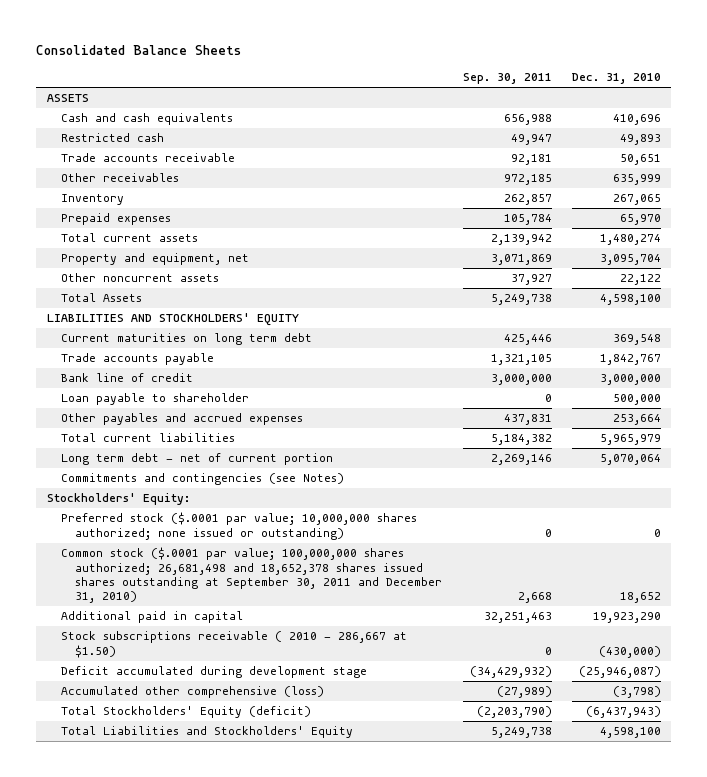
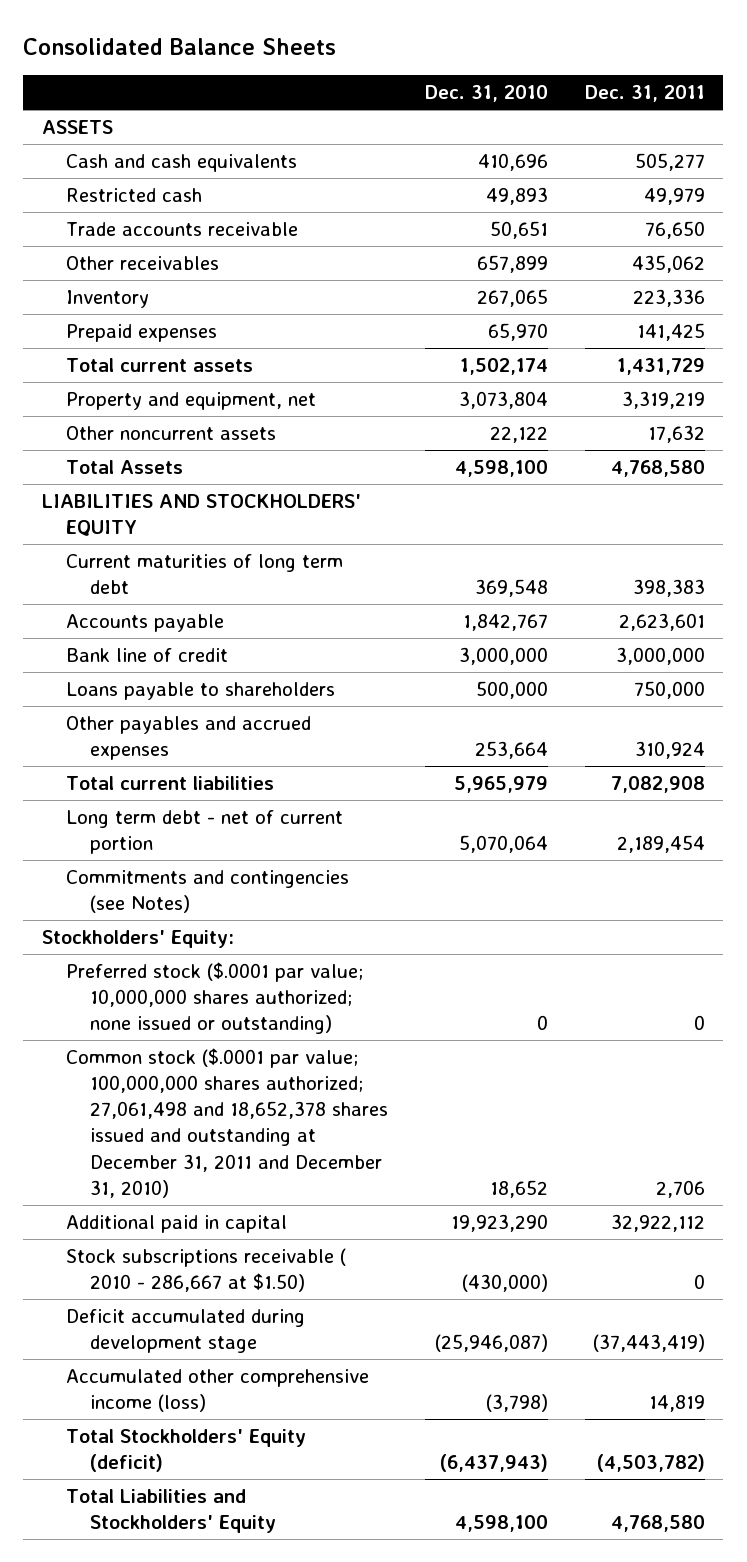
[462,73,552,85] Sep. 30, 2011 -> none
none -> [584,85,705,103] Dec. 31, 2011
[612,174,661,186] 635,999 -> [476,254,548,273] 657,899
[599,234,661,246] 1,480,274 -> [459,357,548,375] 1,502,174
[599,254,661,266] 3,095,704 -> [458,390,548,409] 3,073,804
[60,333,312,346] Current maturities on long term debt -> [65,553,343,595] Current maturities of long term debt
[60,353,214,366] Trade accounts payable -> [65,613,224,632] Accounts payable
[60,393,249,406] Loan payable to shareholder -> [65,681,335,700] Loans payable to shareholders
[60,547,443,604] Common stock ($.0001 par value; 100,000,000 shares authorized; 26,681,498 and 18,652,378 shares issued shares outstanding at September 30, 2011 and December 31, 2010) -> [65,1047,388,1198] Common stock ($.0001 par value; 100,000,000 shares authorized; 27,061,498 and 18,652,378 shares issued and outstanding at December 31, 2011 and December 31, 2010)
[60,686,324,699] Accumulated other comprehensive (loss) -> [65,1368,369,1413] Accumulated other comprehensive income (loss)

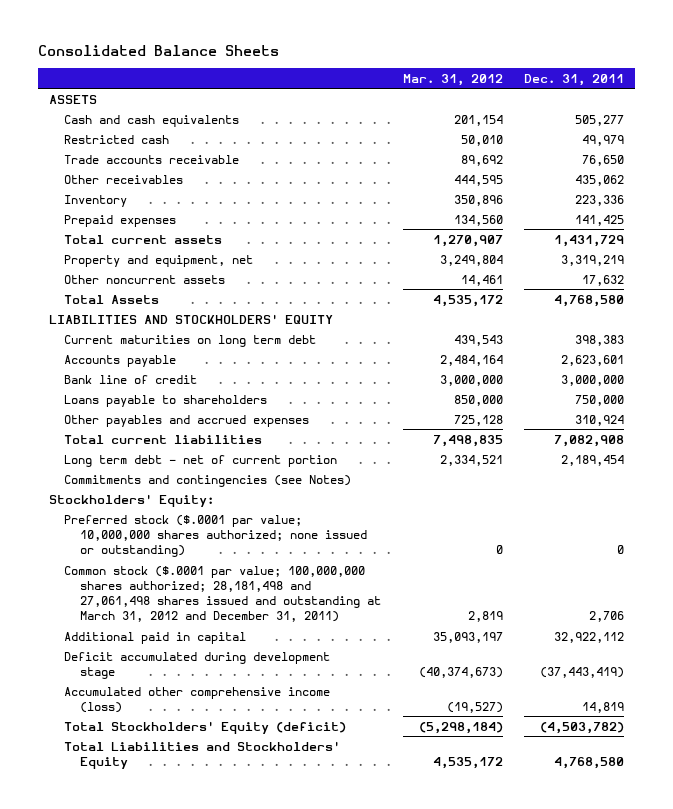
[424,85,548,103] Dec. 31, 2010 -> none
none -> [402,73,503,86] Mar. 31, 2012
[65,553,343,595] Current maturities of long term debt -> [64,334,317,347] Current maturities on long term debt
[65,1047,388,1198] Common stock ($.0001 par value; 100,000,000 shares authorized; 27,061,498 and 18,652,378 shares issued and outstanding at December 31, 2011 and December 31, 2010) -> [64,565,382,623] Common stock ($.0001 par value; 100,000,000 shares authorized; 28,181,498 and 27,061,498 shares issued and outstanding at March 31, 2012 and December 31, 2011)
[65,1247,346,1293] Stock subscriptions receivable ( 2010 - 286,667 at $1.50) -> none

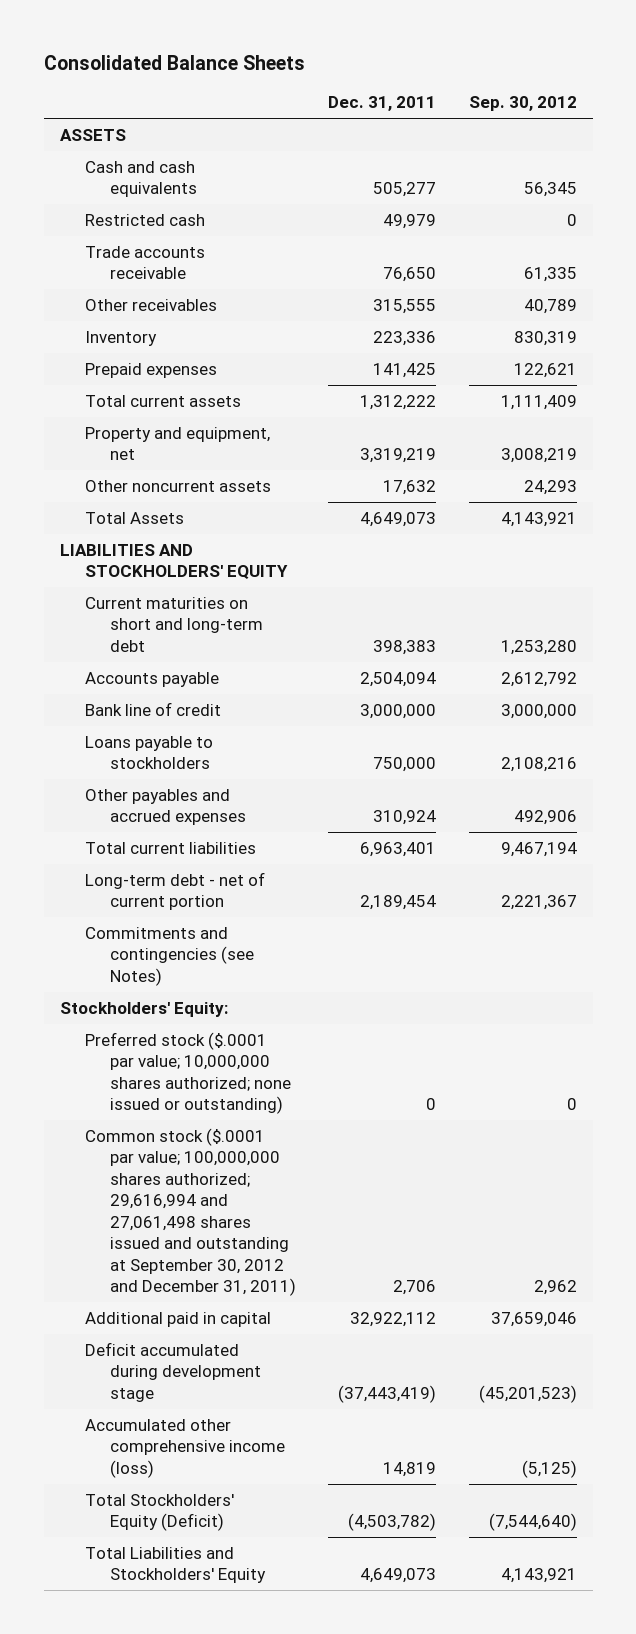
[402,73,503,86] Mar. 31, 2012 -> none
none -> [468,96,577,112] Sep. 30, 2012
[575,174,625,186] 435,062 -> [373,298,437,314] 315,555
[554,234,625,247] 1,431,729 -> [360,394,437,410] 1,312,222
[554,294,625,307] 4,768,580 -> [360,511,437,527] 4,649,073
[64,334,317,347] Current maturities on long term debt -> [84,596,264,652] Current maturities on short and long-term debt
[561,354,625,366] 2,623,601 -> [360,671,437,687] 2,504,094
[64,394,268,407] Loans payable to shareholders -> [84,735,213,770] Loans payable to stockholders
[554,434,625,447] 7,082,908 -> [360,841,437,857] 6,963,401
[64,454,338,467] Long term debt - net of current portion -> [84,871,265,911] Long-term debt - net of current portion
[64,565,382,623] Common stock ($.0001 par value; 100,000,000 shares authorized; 28,181,498 and 27,061,498 shares issued and outstanding at March 31, 2012 and December 31, 2011) -> [84,1127,297,1297] Common stock ($.0001 par value; 100,000,000 shares authorized; 29,616,994 and 27,061,498 shares issued and outstanding at September 30, 2012 and December 31, 2011)
[64,720,347,734] Total Stockholders' Equity (deficit) -> [84,1493,234,1532] Total Stockholders' Equity (Deficit)
[554,756,625,769] 4,768,580 -> [360,1568,437,1584] 4,649,073

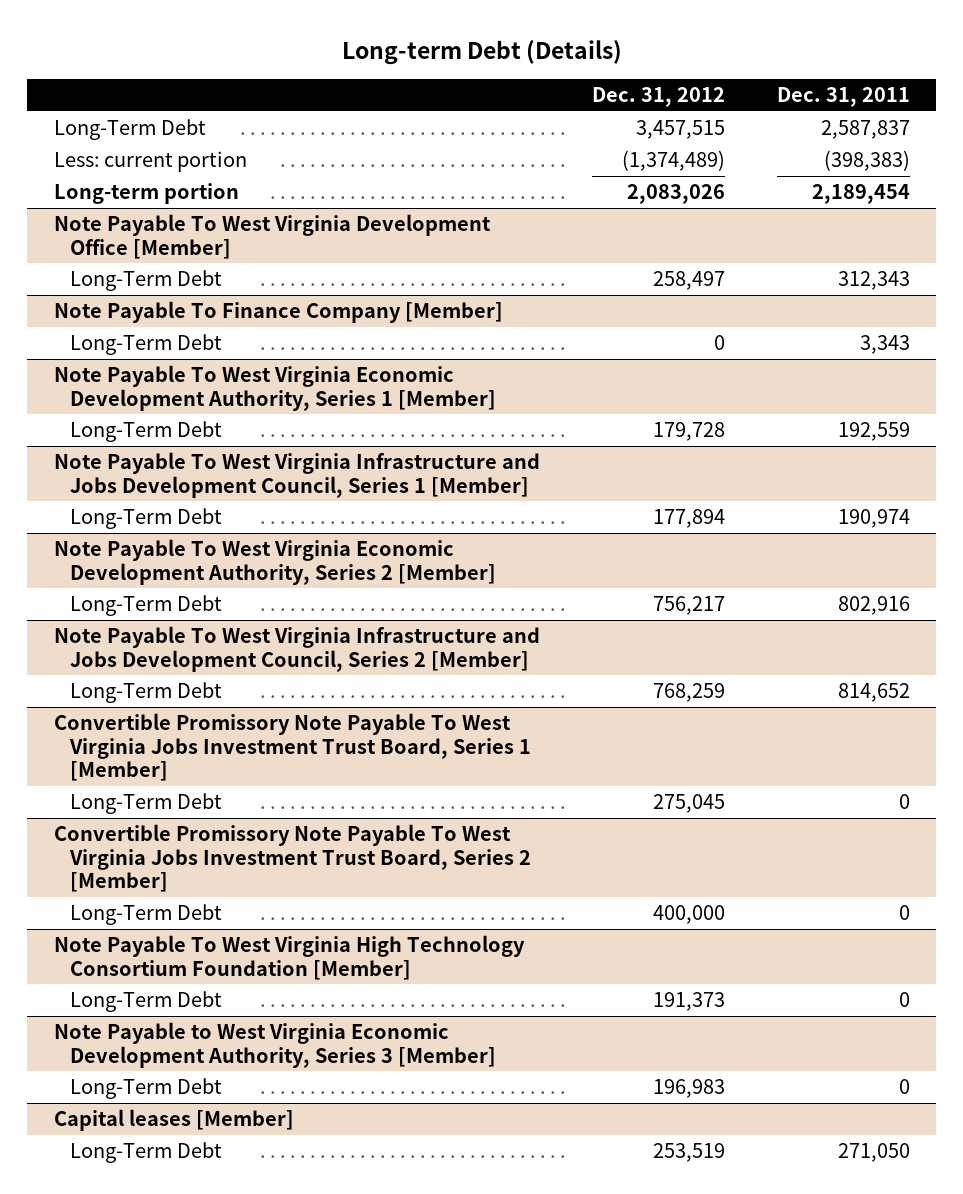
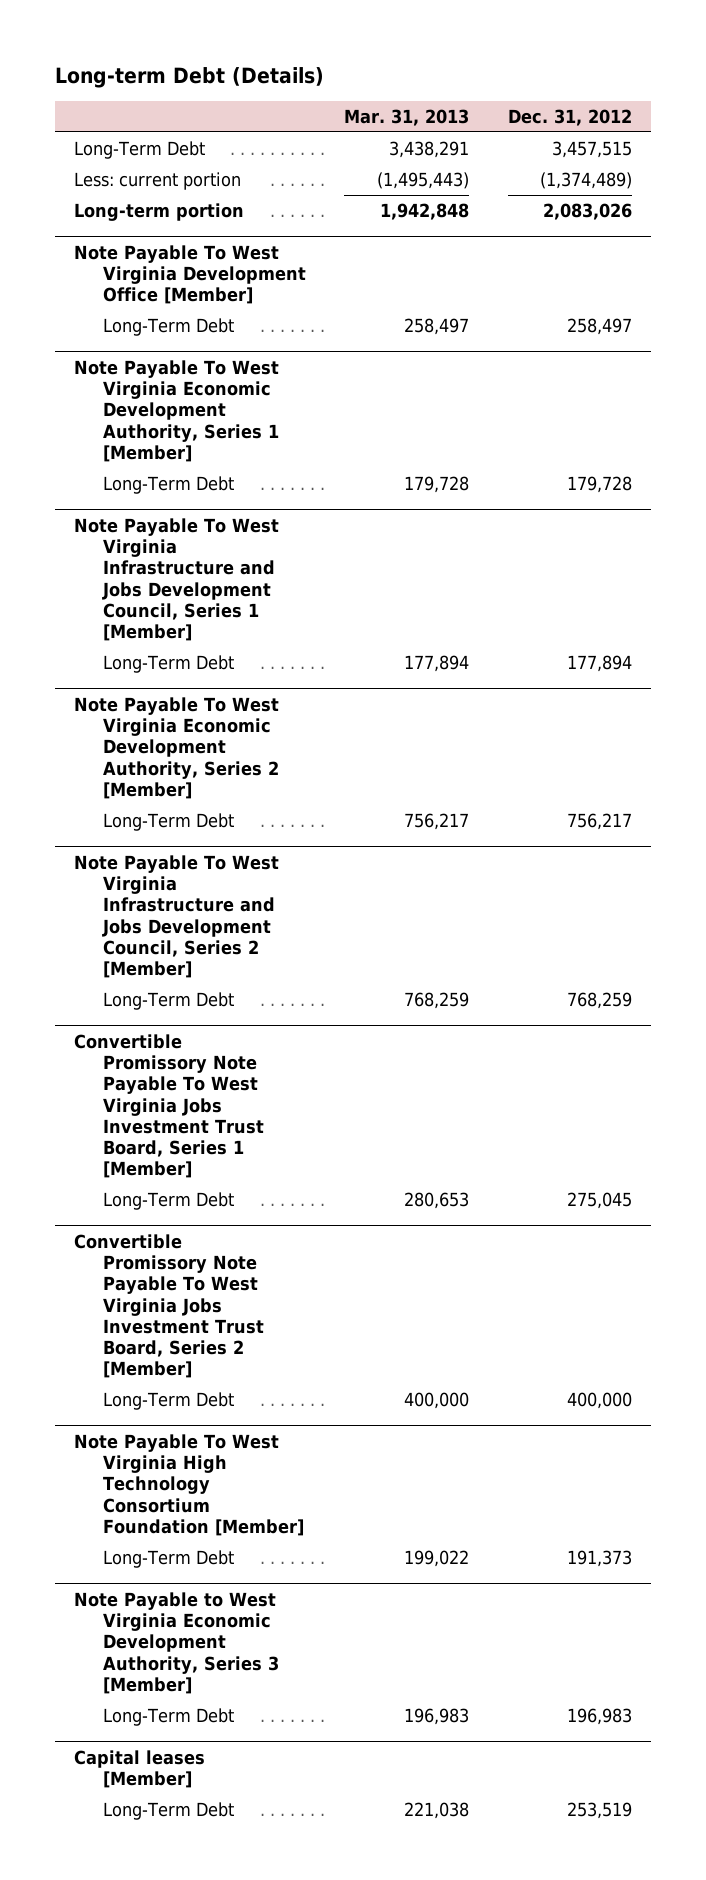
[776,86,910,107] Dec. 31, 2011 -> none
none -> [344,109,470,127] Mar. 31, 2013
[53,301,503,324] Note Payable To Finance Company [Member] -> none
[70,334,223,356] Long-Term Debt -> none

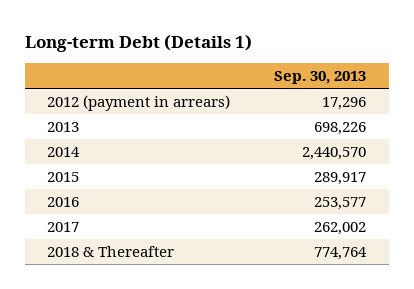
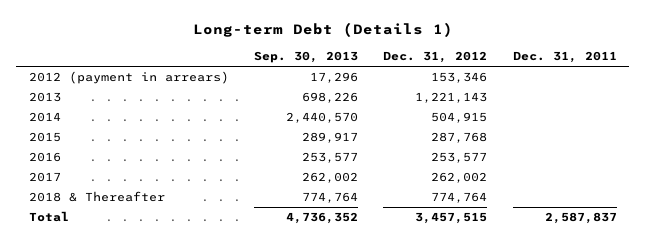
none -> [383,51,488,64] Dec. 31, 2012
none -> [512,51,617,64] Dec. 31, 2011
none -> [28,211,69,223] Total

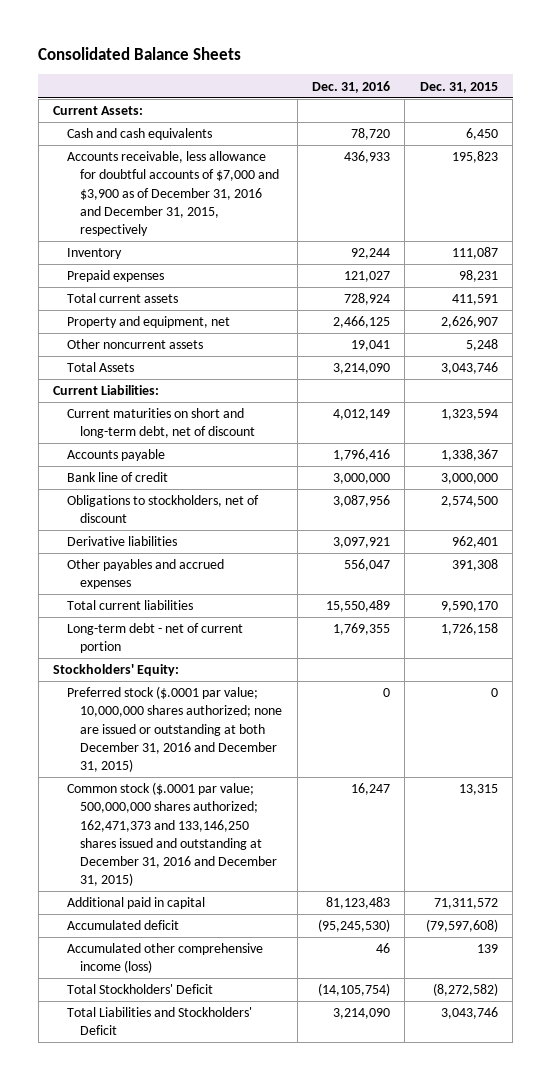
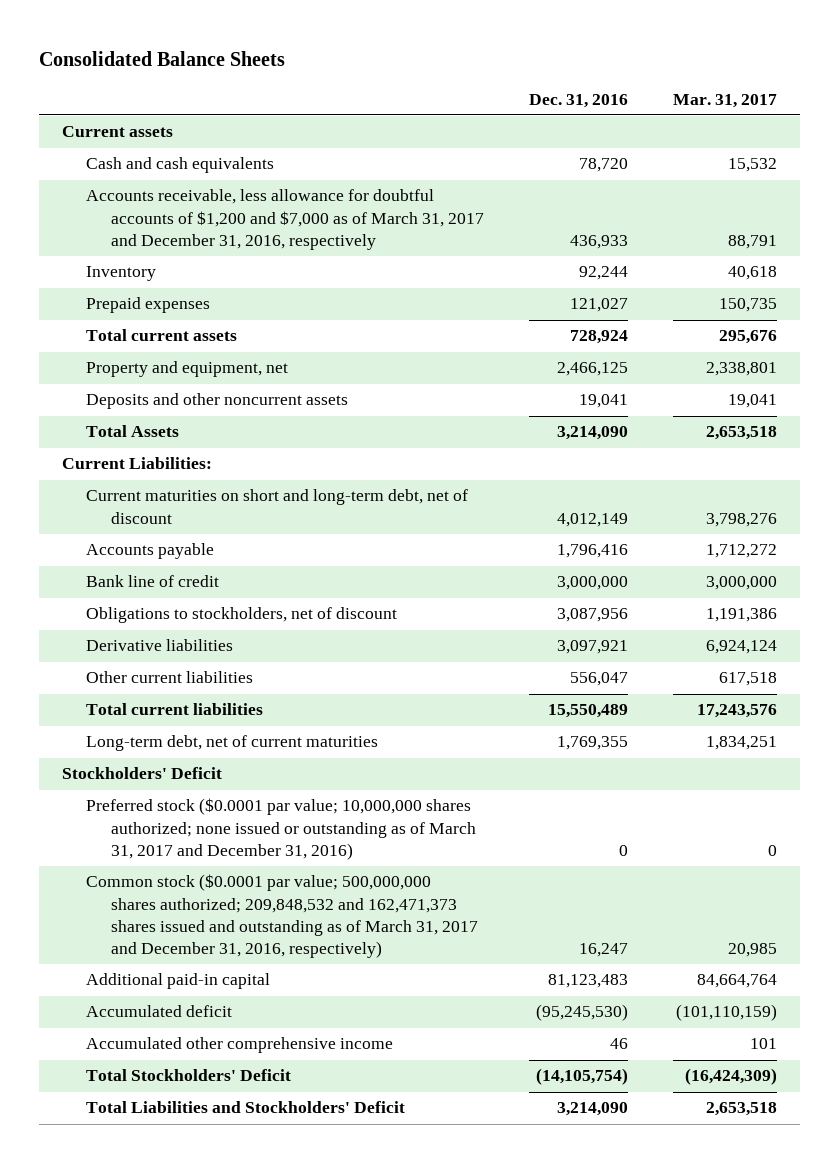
[419,81,498,93] Dec. 31, 2015 -> none
none -> [673,93,778,108] Mar. 31, 2017
[53,106,144,116] Current Assets: -> [61,126,173,138] Current assets
[66,151,280,237] Accounts receivable, less allowance for doubtful accounts of $7,000 and $3,900 as of December 31, 2016 and December 31, 2015, respectively -> [86,189,484,250] Accounts receivable, less allowance for doubtful accounts of $1,200 and $7,000 as of March 31, 2017 and December 31, 2016, respectively
[66,339,203,350] Other noncurrent assets -> [86,393,349,410] Deposits and other noncurrent assets
[66,559,224,590] Other payables and accrued expenses -> [86,671,254,684] Other current liabilities
[66,623,243,654] Long-term debt - net of current portion -> [86,735,379,752] Long-term debt, net of current maturities
[53,664,180,677] Stockholders' Equity: -> [61,767,222,780] Stockholders' Deficit
[66,686,283,773] Preferred stock ($.0001 par value; 10,000,000 shares authorized; none are issued or outstanding at both December 31, 2016 and December 31, 2015) -> [86,798,476,860] Preferred stock ($0.0001 par value; 10,000,000 shares authorized; none issued or outstanding as of March 31, 2017 and December 31, 2016)
[66,782,278,887] Common stock ($.0001 par value; 500,000,000 shares authorized; 162,471,373 and 133,146,250 shares issued and outstanding at December 31, 2016 and December 31, 2015) -> [86,874,478,958] Common stock ($0.0001 par value; 500,000,000 shares authorized; 209,848,532 and 162,471,373 shares issued and outstanding as of March 31, 2017 and December 31, 2016, respectively)
[66,897,205,910] Additional paid in capital -> [86,973,271,990] Additional paid-in capital
[66,943,263,974] Accumulated other comprehensive income (loss) -> [86,1037,394,1054] Accumulated other comprehensive income

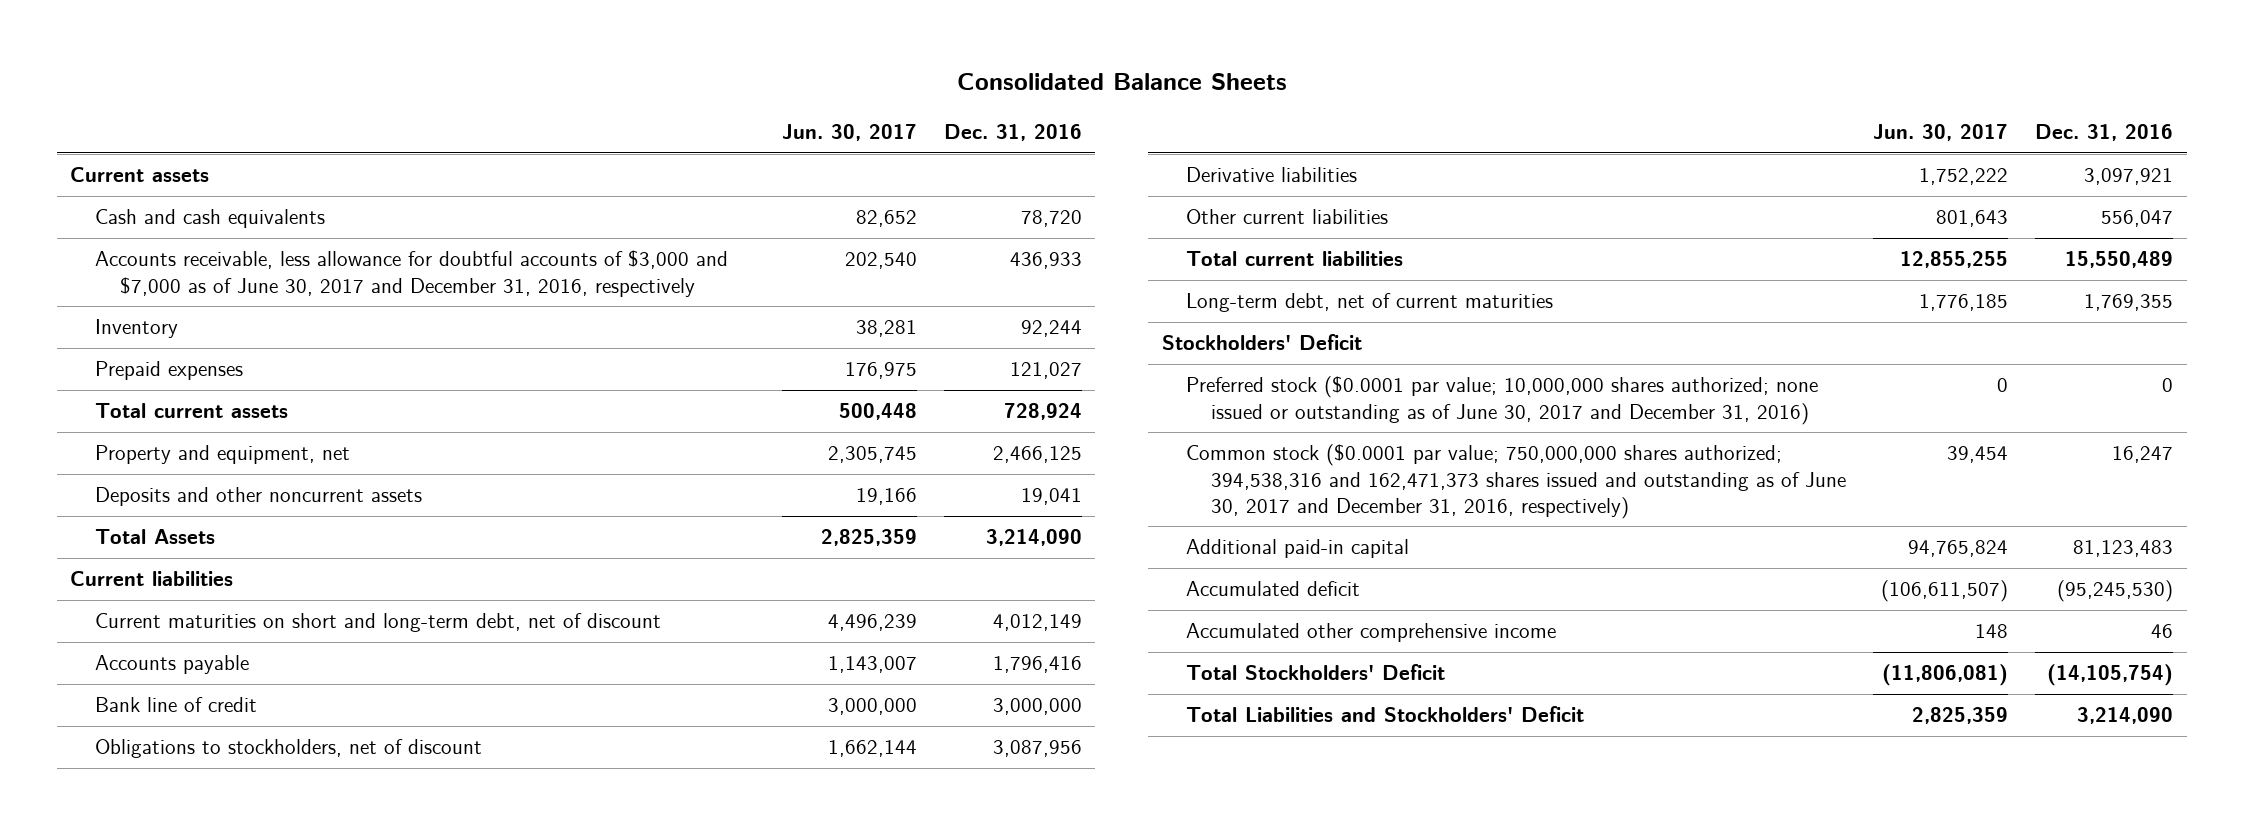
[673,93,778,108] Mar. 31, 2017 -> none
none -> [781,124,917,142] Jun. 30, 2017
[86,189,484,250] Accounts receivable, less allowance for doubtful accounts of $1,200 and $7,000 as of March 31, 2017 and December 31, 2016, respectively -> [94,250,728,297] Accounts receivable, less allowance for doubtful accounts of $3,000 and $7,000 as of June 30, 2017 and December 31, 2016, respectively
[61,457,212,470] Current Liabilities: -> [70,571,234,587] Current liabilities
[86,798,476,860] Preferred stock ($0.0001 par value; 10,000,000 shares authorized; none issued or outstanding as of March 31, 2017 and December 31, 2016) -> [1186,376,1819,425] Preferred stock ($0.0001 par value; 10,000,000 shares authorized; none issued or outstanding as of June 30, 2017 and December 31, 2016)
[86,874,478,958] Common stock ($0.0001 par value; 500,000,000 shares authorized; 209,848,532 and 162,471,373 shares issued and outstanding as of March 31, 2017 and December 31, 2016, respectively) -> [1186,444,1847,519] Common stock ($0.0001 par value; 750,000,000 shares authorized; 394,538,316 and 162,471,373 shares issued and outstanding as of June 30, 2017 and December 31, 2016, respectively)

